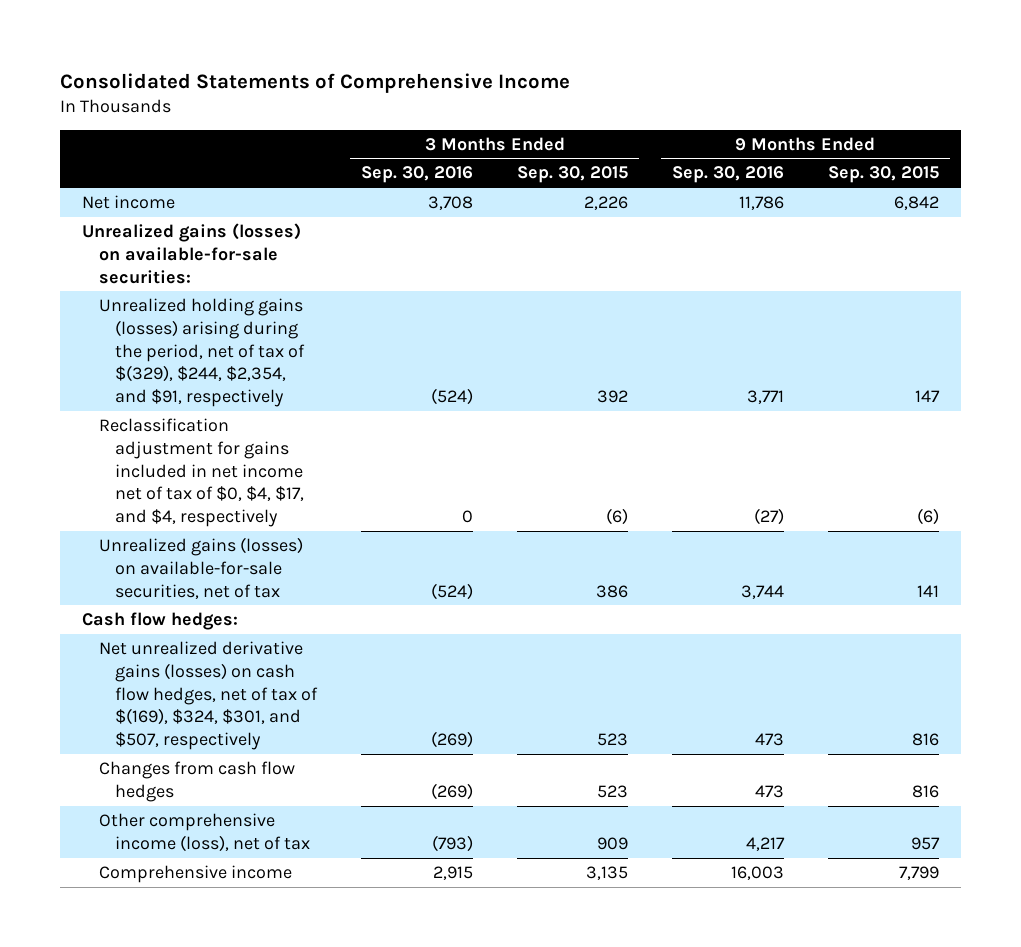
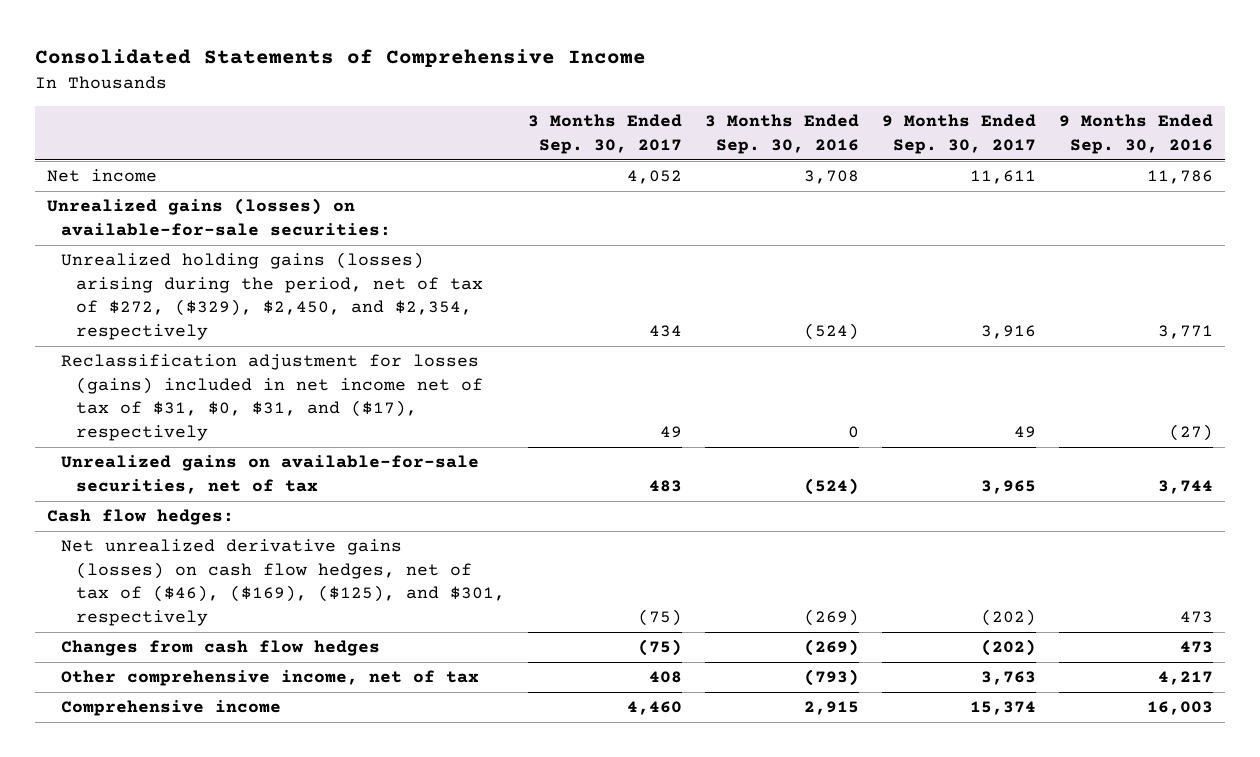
[517,166,629,184] Sep. 30, 2015 -> none
[827,166,939,184] Sep. 30, 2015 -> none
none -> [528,114,683,154] 3 Months Ended Sep. 30, 2017
none -> [882,114,1037,154] 9 Months Ended Sep. 30, 2017
[98,298,306,408] Unrealized holding gains (losses) arising during the period, net of tax of $(329), $244, $2,354, and $91, respectively -> [61,252,484,340] Unrealized holding gains (losses) arising during the period, net of tax of $272, ($329), $2,450, and $2,354, respectively
[98,418,305,528] Reclassification adjustment for gains included in net income net of tax of $0, $4, $17, and $4, respectively -> [61,354,484,441] Reclassification adjustment for losses (gains) included in net income net of tax of $31, $0, $31, and ($17), respectively
[98,537,303,599] Unrealized gains (losses) on available-for-sale securities, net of tax -> [61,455,480,494] Unrealized gains on available-for-sale securities, net of tax
[98,641,319,751] Net unrealized derivative gains (losses) on cash flow hedges, net of tax of $(169), $324, $301, and $507, respectively -> [61,539,506,626] Net unrealized derivative gains (losses) on cash flow hedges, net of tax of ($46), ($169), ($125), and $301, respectively
[98,813,311,852] Other comprehensive income (loss), net of tax -> [61,670,480,687] Other comprehensive income, net of tax

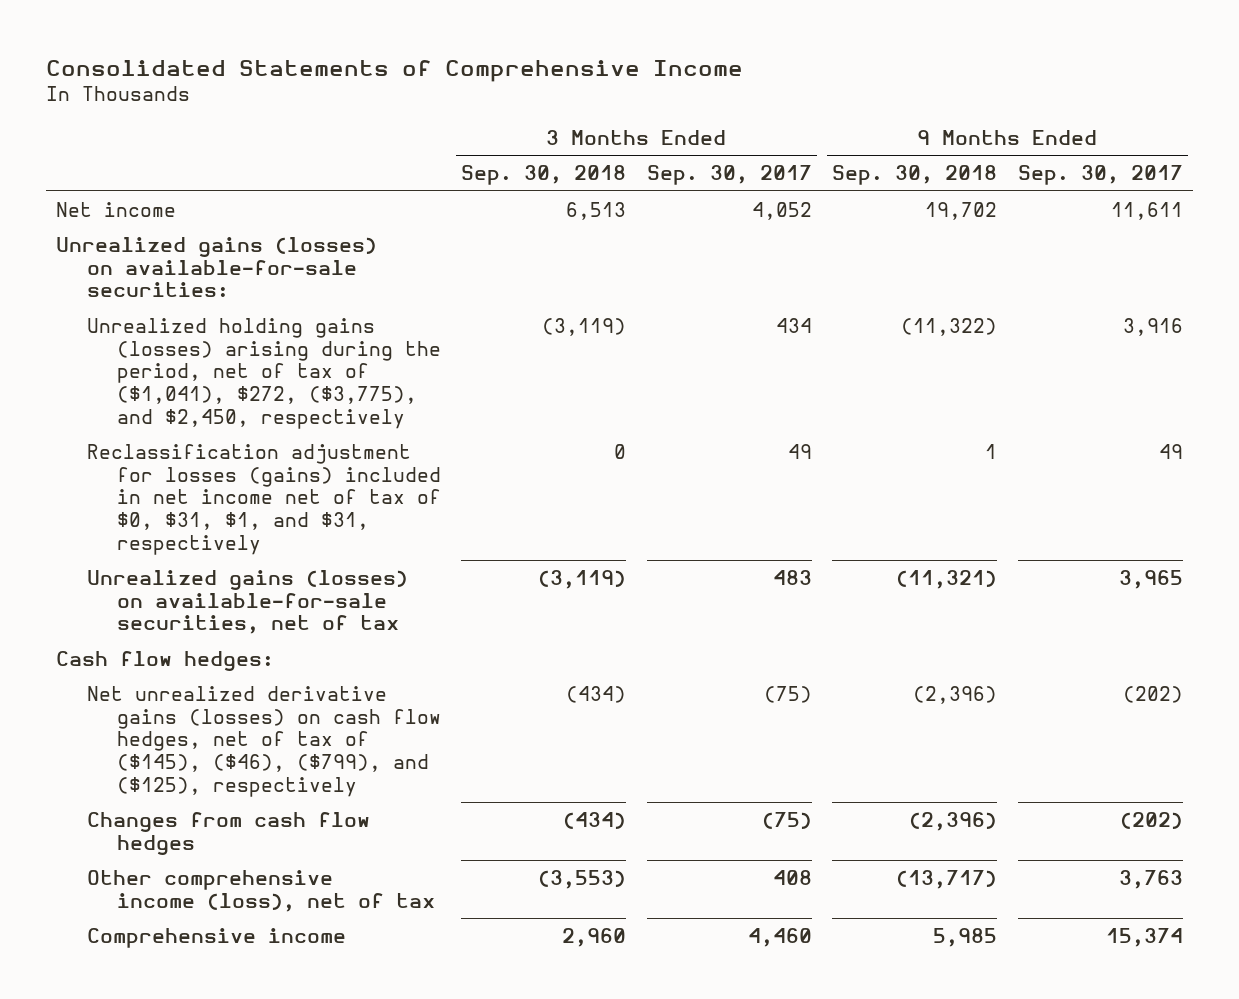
[705,114,860,154] 3 Months Ended Sep. 30, 2016 -> none
[1059,114,1214,154] 9 Months Ended Sep. 30, 2016 -> none
none -> [461,165,627,186] Sep. 30, 2018
none -> [832,165,998,186] Sep. 30, 2018
[61,252,484,340] Unrealized holding gains (losses) arising during the period, net of tax of $272, ($329), $2,450, and $2,354, respectively -> [86,317,441,429] Unrealized holding gains (losses) arising during the period, net of tax of ($1,041), $272, ($3,775), and $2,450, respectively
[61,354,484,441] Reclassification adjustment for losses (gains) included in net income net of tax of $31, $0, $31, and ($17), respectively -> [86,443,441,555] Reclassification adjustment for losses (gains) included in net income net of tax of $0, $31, $1, and $31, respectively
[61,455,480,494] Unrealized gains on available-for-sale securities, net of tax -> [86,569,408,635] Unrealized gains (losses) on available-for-sale securities, net of tax
[61,539,506,626] Net unrealized derivative gains (losses) on cash flow hedges, net of tax of ($46), ($169), ($125), and $301, respectively -> [86,685,441,797] Net unrealized derivative gains (losses) on cash flow hedges, net of tax of ($145), ($46), ($799), and ($125), respectively
[61,670,480,687] Other comprehensive income, net of tax -> [86,869,435,912] Other comprehensive income (loss), net of tax

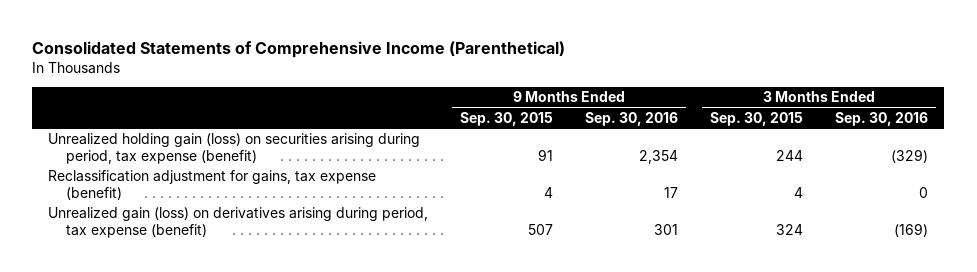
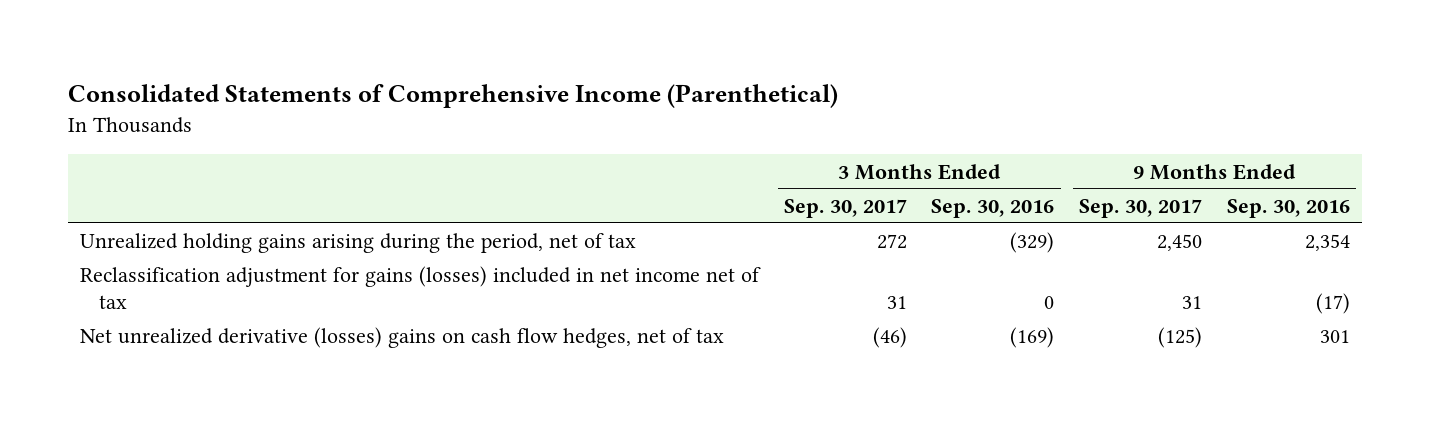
[460,112,554,127] Sep. 30, 2015 -> none
[710,112,804,127] Sep. 30, 2015 -> none
none -> [783,198,907,218] Sep. 30, 2017
none -> [1079,198,1203,218] Sep. 30, 2017
[48,133,421,165] Unrealized holding gain (loss) on securities arising during period, tax expense (benefit) -> [80,233,637,254] Unrealized holding gains arising during the period, net of tax
[48,170,377,201] Reclassification adjustment for gains, tax expense (benefit) -> [80,266,762,309] Reclassification adjustment for gains (losses) included in net income net of tax
[664,187,679,199] 17 -> [1315,292,1350,314] (17)
[48,207,429,239] Unrealized gain (loss) on derivatives arising during period, tax expense (benefit) -> [80,327,725,349] Net unrealized derivative (losses) gains on cash flow hedges, net of tax

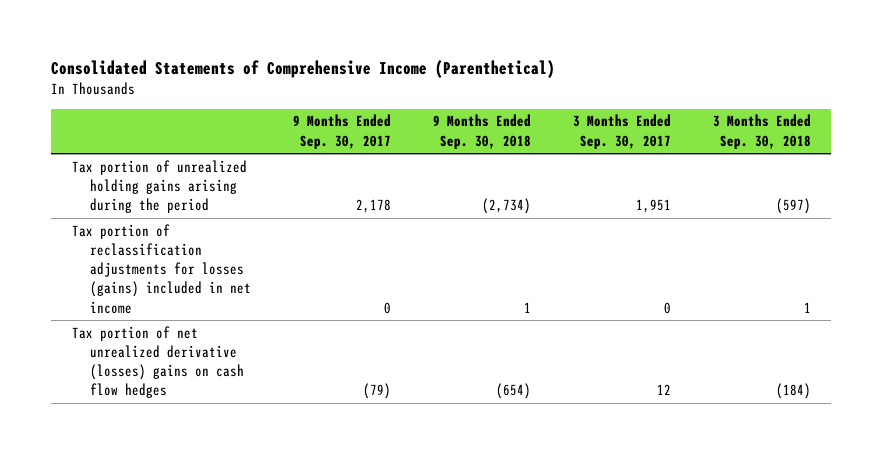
[931,198,1055,218] Sep. 30, 2016 -> none
[1226,198,1350,218] Sep. 30, 2016 -> none
none -> [432,114,531,149] 9 Months Ended Sep. 30, 2018
none -> [712,114,811,149] 3 Months Ended Sep. 30, 2018
[80,233,637,254] Unrealized holding gains arising during the period, net of tax -> [71,159,247,214] Tax portion of unrealized holding gains arising during the period
[876,234,907,250] 272 -> [635,199,671,214] 1,951
[1157,234,1203,252] 2,450 -> [356,199,392,214] 2,178
[80,266,762,309] Reclassification adjustment for gains (losses) included in net income net of tax -> [71,223,252,314] Tax portion of reclassification adjustments for losses (gains) included in net income
[886,295,907,309] 31 -> [663,301,671,314] 0
[1182,295,1203,309] 31 -> [384,301,392,314] 0
[80,327,725,349] Net unrealized derivative (losses) gains on cash flow hedges, net of tax -> [71,325,245,399] Tax portion of net unrealized derivative (losses) gains on cash flow hedges
[872,327,907,349] (46) -> [656,384,671,396] 12
[1158,327,1203,349] (125) -> [363,383,392,400] (79)

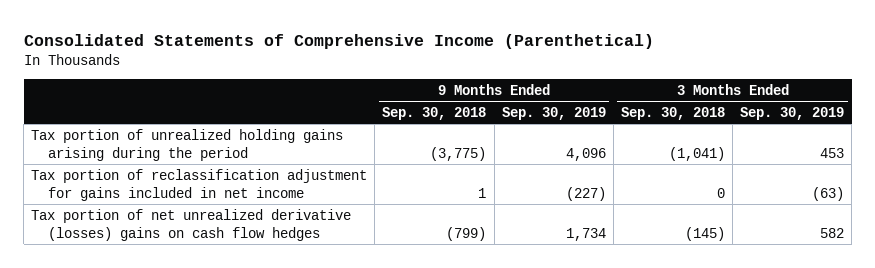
[293,114,392,149] 9 Months Ended Sep. 30, 2017 -> none
[572,114,671,149] 3 Months Ended Sep. 30, 2017 -> none
none -> [501,106,606,120] Sep. 30, 2019
none -> [740,106,845,120] Sep. 30, 2019
[481,198,531,215] (2,734) -> [430,147,487,162] (3,775)
[775,198,811,215] (597) -> [668,147,725,162] (1,041)
[71,223,252,314] Tax portion of reclassification adjustments for losses (gains) included in net income -> [31,168,368,202] Tax portion of reclassification adjustment for gains included in net income
[803,301,811,313] 1 -> [716,188,725,199] 0
[495,383,531,400] (654) -> [446,227,487,242] (799)
[775,383,811,400] (184) -> [684,227,725,242] (145)

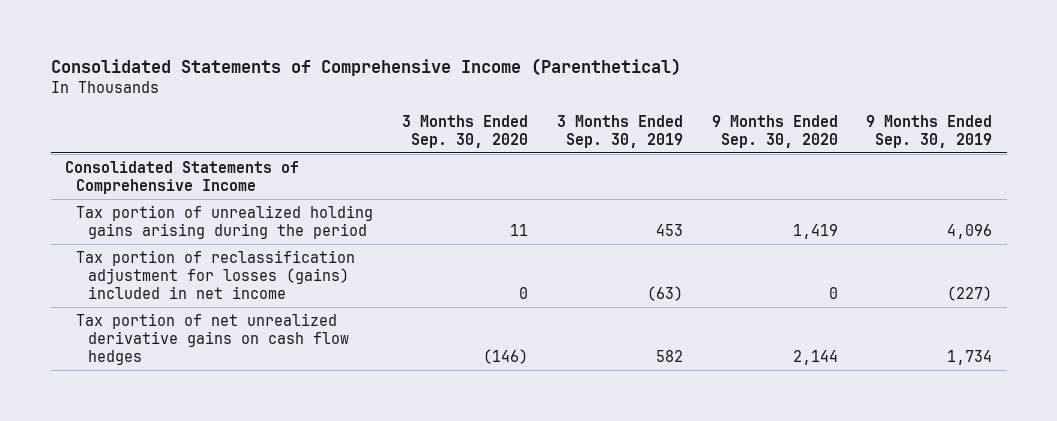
[382,106,487,120] Sep. 30, 2018 -> none
[620,106,725,120] Sep. 30, 2018 -> none
none -> [402,114,529,148] 3 Months Ended Sep. 30, 2020
none -> [711,114,838,148] 9 Months Ended Sep. 30, 2020
none -> [64,160,299,194] Consolidated Statements of Comprehensive Income
[31,168,368,202] Tax portion of reclassification adjustment for gains included in net income -> [76,249,356,299] Tax portion of reclassification adjustment for losses (gains) included in net income
[31,208,352,242] Tax portion of net unrealized derivative (losses) gains on cash flow hedges -> [76,312,349,365] Tax portion of net unrealized derivative gains on cash flow hedges

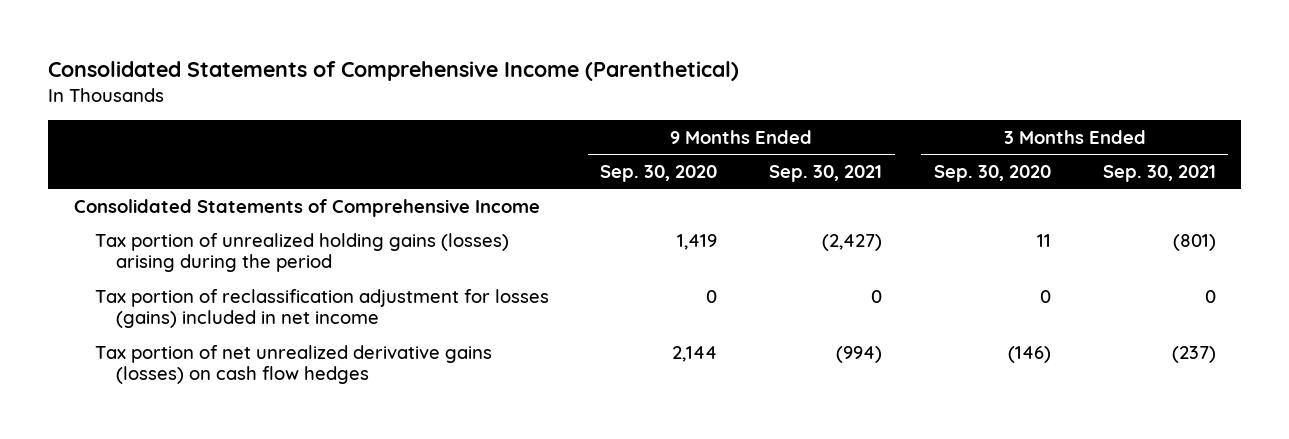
[556,114,683,148] 3 Months Ended Sep. 30, 2019 -> none
[866,114,993,148] 9 Months Ended Sep. 30, 2019 -> none
none -> [769,164,883,182] Sep. 30, 2021
none -> [1102,164,1216,182] Sep. 30, 2021
[76,204,374,239] Tax portion of unrealized holding gains arising during the period -> [94,232,509,273] Tax portion of unrealized holding gains (losses) arising during the period
[76,312,349,365] Tax portion of net unrealized derivative gains on cash flow hedges -> [94,344,492,385] Tax portion of net unrealized derivative gains (losses) on cash flow hedges

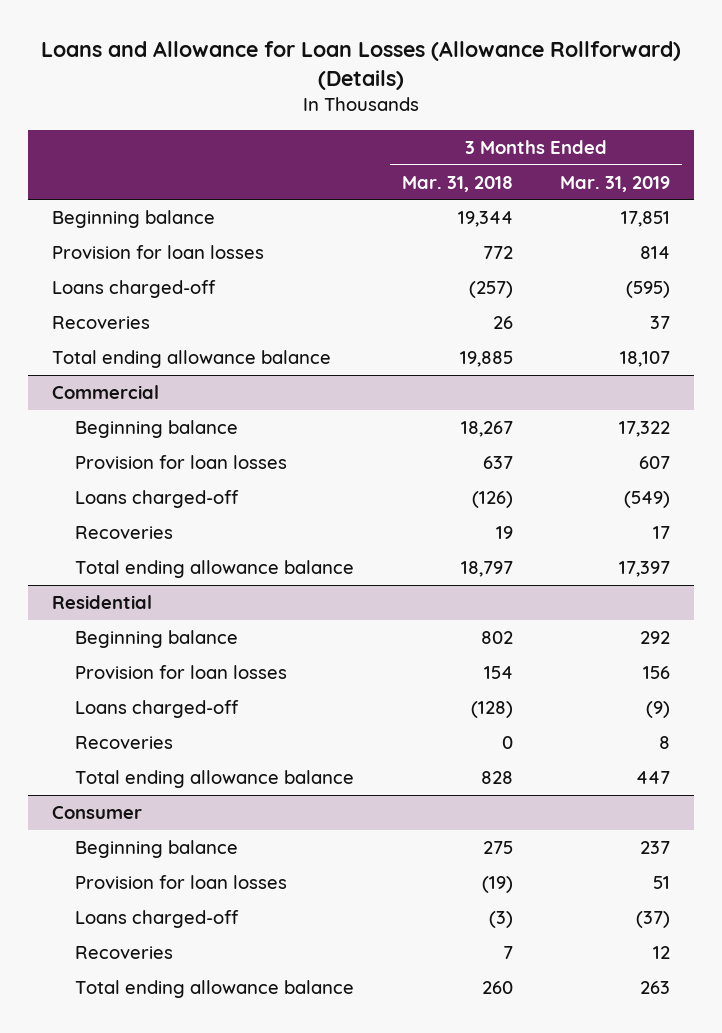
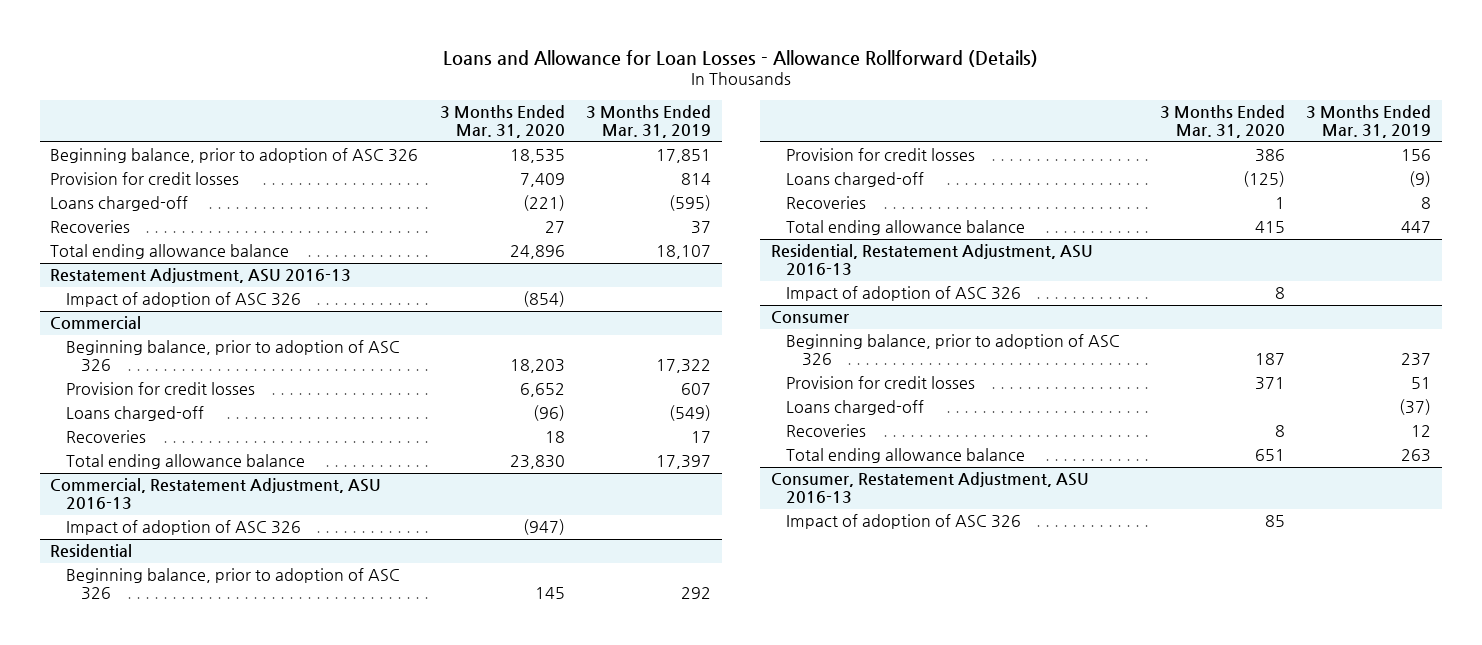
[41,41,682,91] Loans and Allowance for Loan Losses (Allowance Rollforward) (Details) -> [442,49,1038,67] Loans and Allowance for Loan Losses - Allowance Rollforward (Details)
[401,175,513,192] Mar. 31, 2018 -> none
none -> [439,104,565,139] 3 Months Ended Mar. 31, 2020
[51,210,215,229] Beginning balance -> [50,148,419,164] Beginning balance, prior to adoption of ASC 326
[51,245,264,260] Provision for loan losses -> [50,172,240,186] Provision for credit losses
none -> [50,268,352,284] Restatement Adjustment, ASU 2016-13
none -> [65,292,301,308] Impact of adoption of ASC 326
[74,420,238,439] Beginning balance -> [65,340,400,373] Beginning balance, prior to adoption of ASC 326
[74,455,287,470] Provision for loan losses -> [65,382,255,396] Provision for credit losses
none -> [50,478,382,510] Commercial, Restatement Adjustment, ASU 2016-13
none -> [65,520,301,536] Impact of adoption of ASC 326
[74,630,238,649] Beginning balance -> [65,568,400,601] Beginning balance, prior to adoption of ASC 326
[74,665,287,680] Provision for loan losses -> [786,148,976,162] Provision for credit losses
none -> [770,244,1093,276] Residential, Restatement Adjustment, ASU 2016-13
none -> [786,286,1022,302] Impact of adoption of ASC 326
[74,840,238,859] Beginning balance -> [786,334,1121,367] Beginning balance, prior to adoption of ASC 326
[74,875,287,890] Provision for loan losses -> [786,376,976,390] Provision for credit losses
none -> [770,472,1089,504] Consumer, Restatement Adjustment, ASU 2016-13
none -> [786,514,1022,530] Impact of adoption of ASC 326

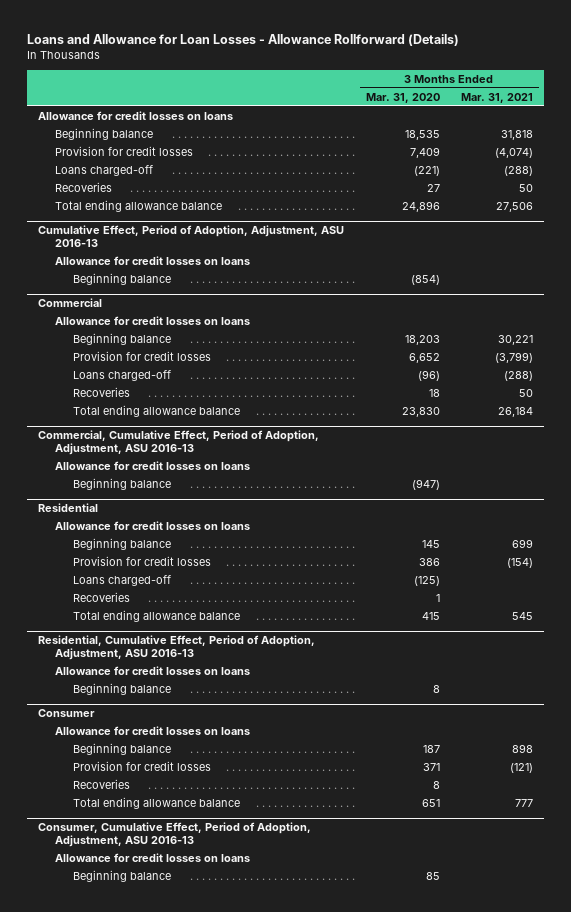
[585,104,711,139] 3 Months Ended Mar. 31, 2019 -> none
none -> [461,92,534,103] Mar. 31, 2021
none -> [37,110,233,120] Allowance for credit losses on loans
[50,148,419,164] Beginning balance, prior to adoption of ASC 326 -> [55,127,154,140] Beginning balance
[50,268,352,284] Restatement Adjustment, ASU 2016-13 -> none
none -> [37,225,344,248] Cumulative Effect, Period of Adoption, Adjustment, ASU 2016-13
none -> [55,255,251,265] Allowance for credit losses on loans
[65,292,301,308] Impact of adoption of ASC 326 -> [72,272,171,285] Beginning balance
none -> [55,315,251,325] Allowance for credit losses on loans
[65,340,400,373] Beginning balance, prior to adoption of ASC 326 -> [72,332,171,345] Beginning balance
[50,478,382,510] Commercial, Restatement Adjustment, ASU 2016-13 -> none
none -> [37,430,319,456] Commercial, Cumulative Effect, Period of Adoption, Adjustment, ASU 2016-13
none -> [55,460,251,470] Allowance for credit losses on loans
[65,520,301,536] Impact of adoption of ASC 326 -> [72,477,171,490] Beginning balance
none -> [55,520,251,530] Allowance for credit losses on loans
[65,568,400,601] Beginning balance, prior to adoption of ASC 326 -> [72,537,171,550] Beginning balance
[770,244,1093,276] Residential, Restatement Adjustment, ASU 2016-13 -> none
[786,286,1022,302] Impact of adoption of ASC 326 -> none
none -> [37,635,315,661] Residential, Cumulative Effect, Period of Adoption, Adjustment, ASU 2016-13
none -> [55,665,251,675] Allowance for credit losses on loans
none -> [72,682,171,695] Beginning balance
none -> [55,725,251,735] Allowance for credit losses on loans
[786,334,1121,367] Beginning balance, prior to adoption of ASC 326 -> [72,742,171,755] Beginning balance
[786,400,925,416] Loans charged-off -> none
[770,472,1089,504] Consumer, Restatement Adjustment, ASU 2016-13 -> none
[786,514,1022,530] Impact of adoption of ASC 326 -> none
none -> [37,822,311,848] Consumer, Cumulative Effect, Period of Adoption, Adjustment, ASU 2016-13
none -> [55,852,251,862] Allowance for credit losses on loans
none -> [72,869,171,882] Beginning balance

